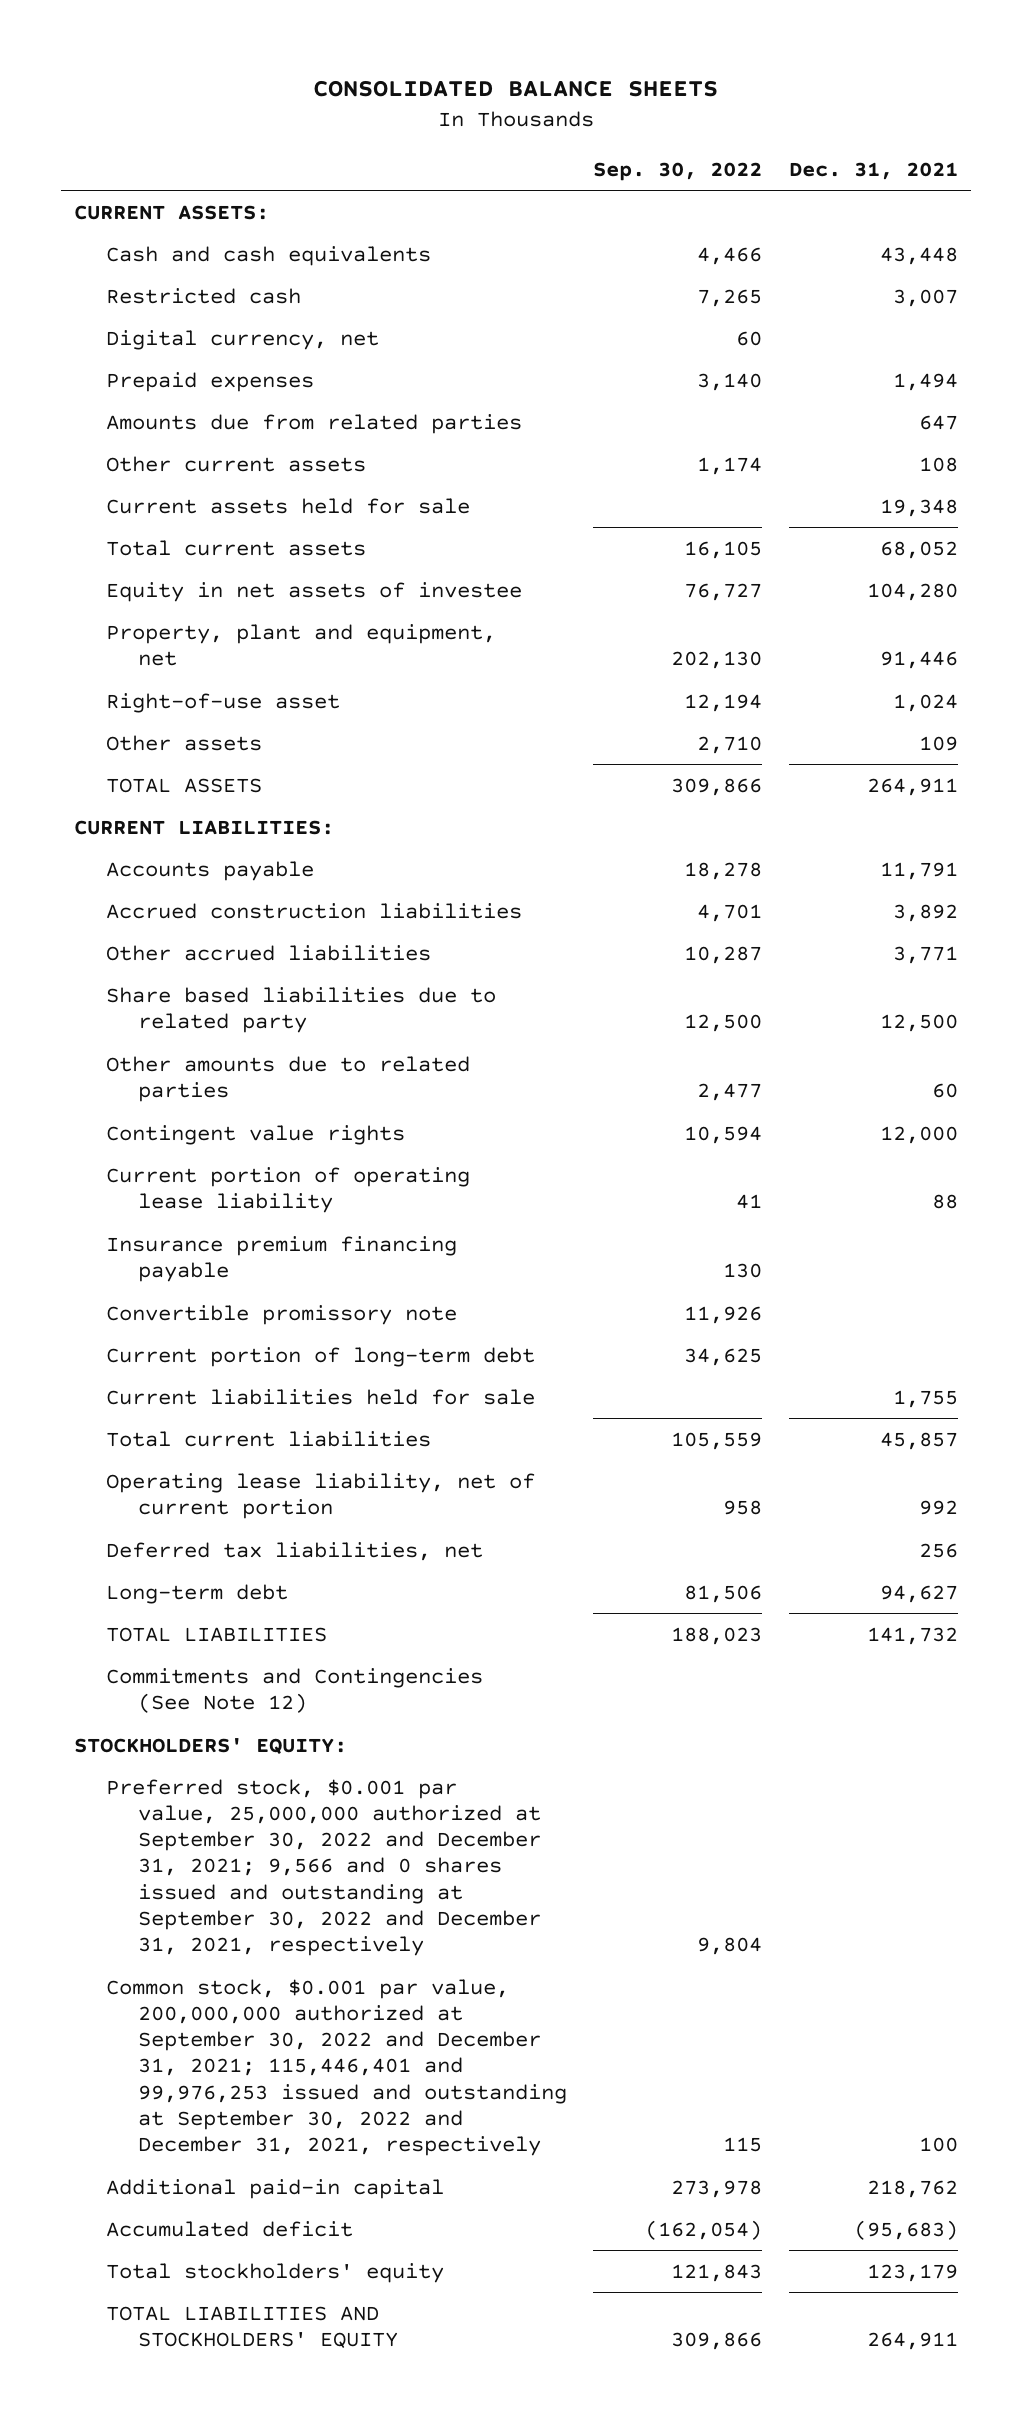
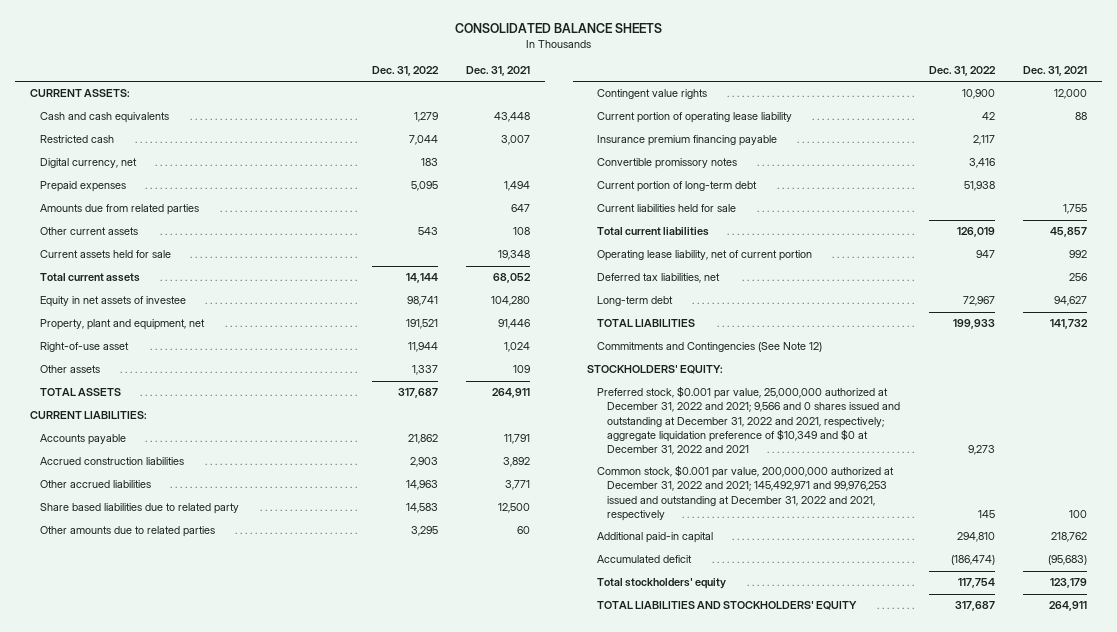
[593,161,763,181] Sep. 30, 2022 -> none
none -> [371,66,439,77] Dec. 31, 2022
[106,1304,458,1325] Convertible promissory note -> [596,158,737,170] Convertible promissory notes
[106,1778,542,1957] Preferred stock, $0.001 par value, 25,000,000 authorized at September 30, 2022 and December 31, 2021; 9,566 and 0 shares issued and outstanding at September 30, 2022 and December 31, 2021, respectively -> [596,386,900,455] Preferred stock, $0.001 par value, 25,000,000 authorized at December 31, 2022 and 2021; 9,566 and 0 shares issued and outstanding at December 31, 2022 and 2021, respectively; aggregate liquidation preference of $10,349 and $0 at December 31, 2022 and 2021
[106,1978,568,2157] Common stock, $0.001 par value, 200,000,000 authorized at September 30, 2022 and December 31, 2021; 115,446,401 and 99,976,253 issued and outstanding at September 30, 2022 and December 31, 2021, respectively -> [596,465,894,521] Common stock, $0.001 par value, 200,000,000 authorized at December 31, 2022 and 2021; 145,492,971 and 99,976,253 issued and outstanding at December 31, 2022 and 2021, respectively

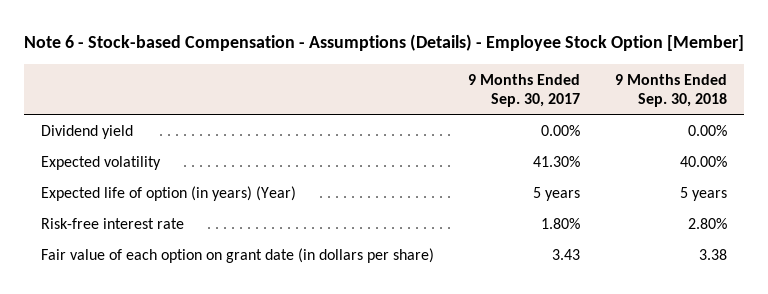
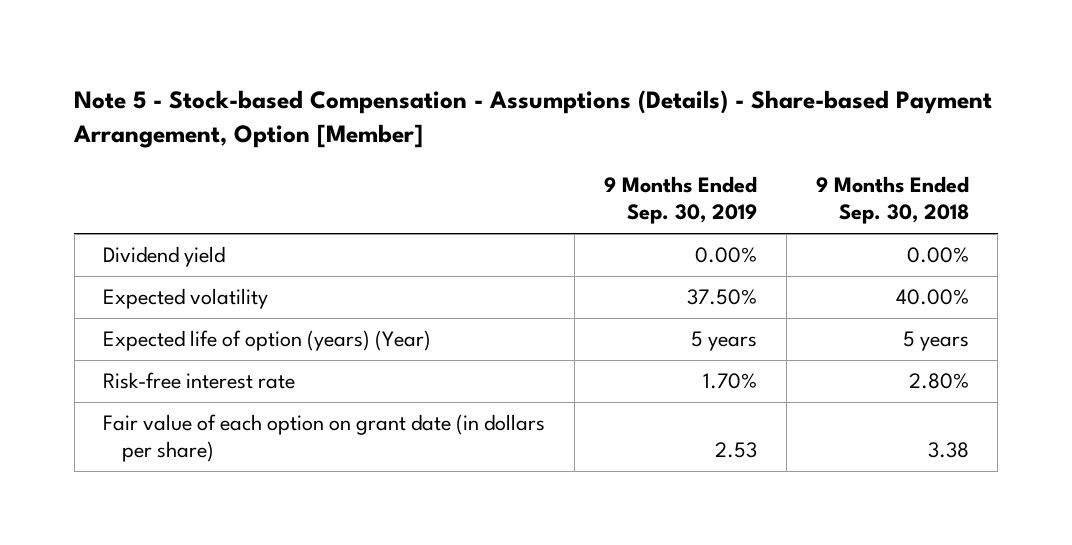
[23,34,744,52] Note 6 - Stock-based Compensation - Assumptions (Details) - Employee Stock Option [Member] -> [73,90,993,149] Note 5 - Stock-based Compensation - Assumptions (Details) - Share-based Payment Arrangement, Option [Member]
[468,73,581,107] 9 Months Ended Sep. 30, 2017 -> none
none -> [604,176,758,225] 9 Months Ended Sep. 30, 2019
[40,185,296,201] Expected life of option (in years) (Year) -> [103,330,432,352] Expected life of option (years) (Year)

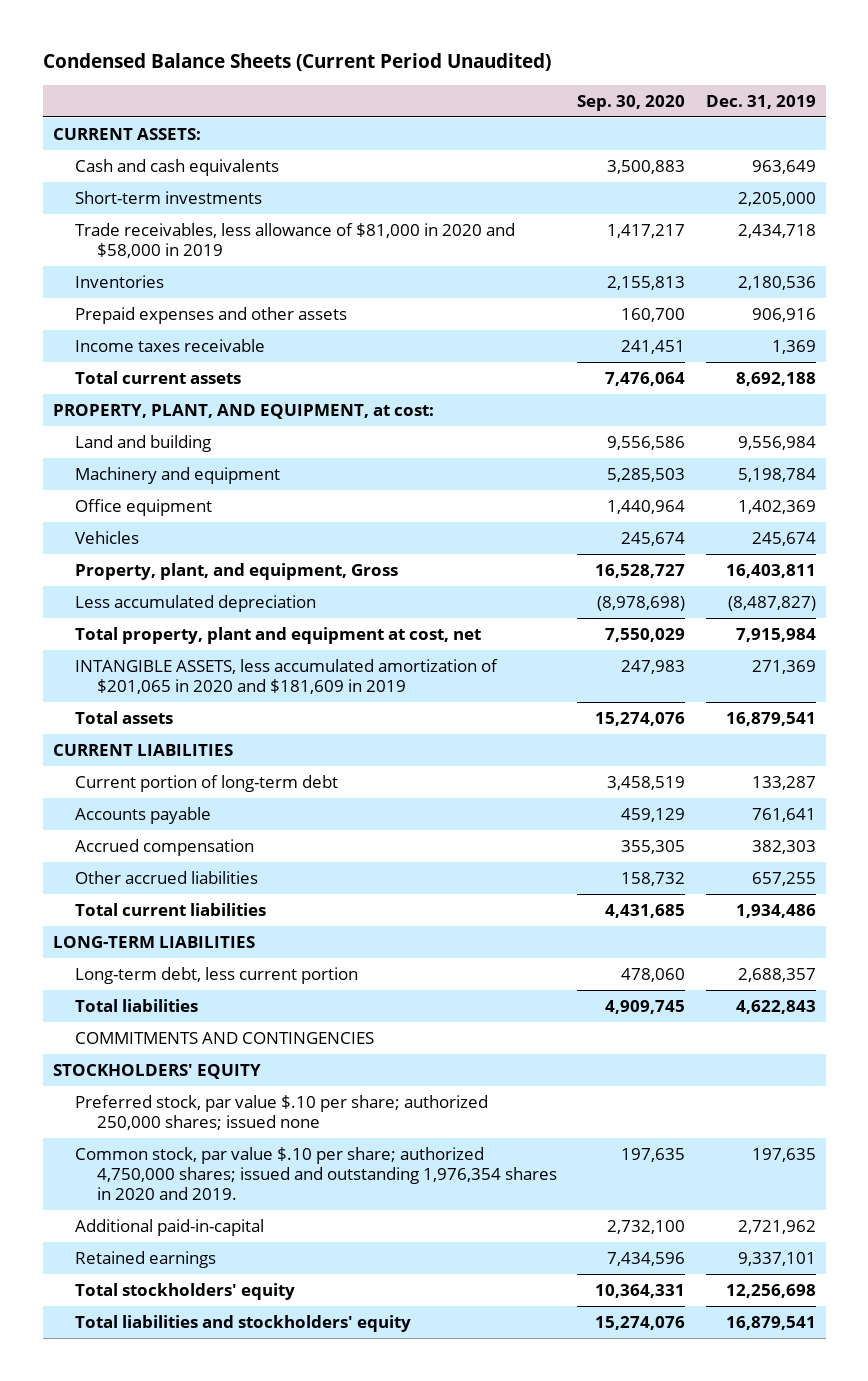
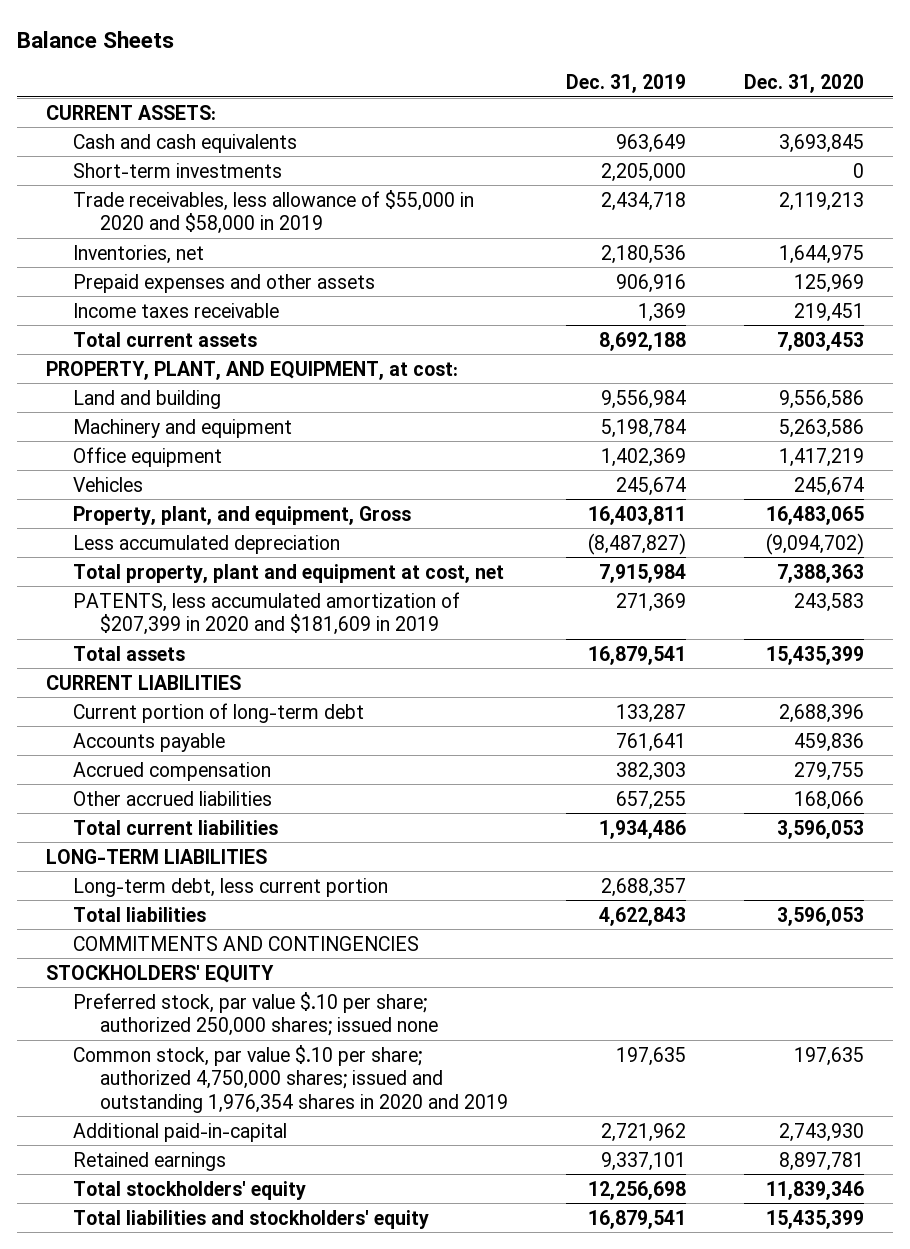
[42,53,551,72] Condensed Balance Sheets (Current Period Unaudited) -> [17,30,175,48] Balance Sheets
[577,94,686,111] Sep. 30, 2020 -> none
none -> [744,73,865,93] Dec. 31, 2020
[74,222,515,258] Trade receivables, less allowance of $81,000 in 2020 and $58,000 in 2019 -> [73,189,475,235] Trade receivables, less allowance of $55,000 in 2020 and $58,000 in 2019
[74,274,164,288] Inventories -> [73,244,205,264] Inventories, net
[74,658,498,694] INTANGIBLE ASSETS, less accumulated amortization of $201,065 in 2020 and $181,609 in 2019 -> [73,591,461,636] PATENTS, less accumulated amortization of $207,399 in 2020 and $181,609 in 2019
[74,1146,558,1200] Common stock, par value $.10 per share; authorized 4,750,000 shares; issued and outstanding 1,976,354 shares in 2020 and 2019. -> [73,1044,509,1113] Common stock, par value $.10 per share; authorized 4,750,000 shares; issued and outstanding 1,976,354 shares in 2020 and 2019

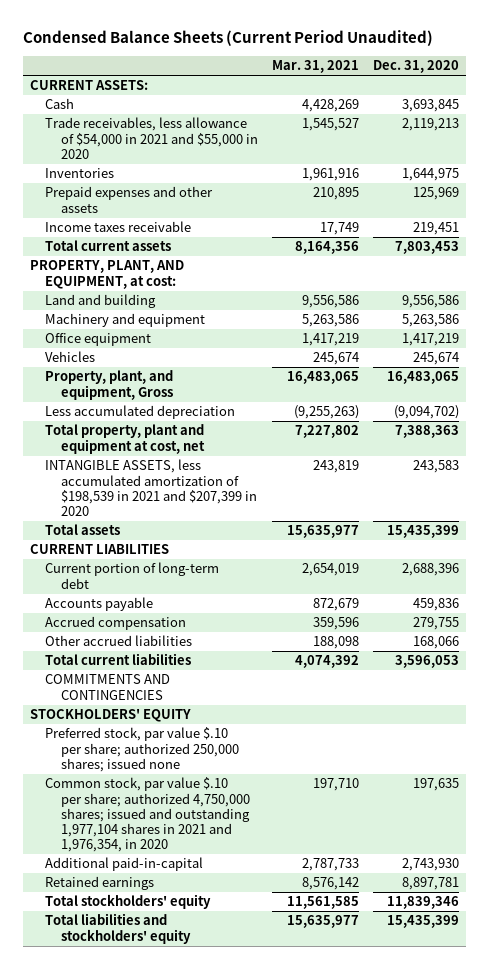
[17,30,175,48] Balance Sheets -> [22,29,433,46] Condensed Balance Sheets (Current Period Unaudited)
[566,73,687,93] Dec. 31, 2019 -> none
none -> [271,60,359,74] Mar. 31, 2021
[73,162,283,178] Short-term investments -> none
[73,133,298,153] Cash and cash equivalents -> [45,98,75,110] Cash
[73,189,475,235] Trade receivables, less allowance of $55,000 in 2020 and $58,000 in 2019 -> [45,117,258,159] Trade receivables, less allowance of $54,000 in 2021 and $55,000 in 2020
[73,244,205,264] Inventories, net -> [45,168,115,179] Inventories
[73,591,461,636] PATENTS, less accumulated amortization of $207,399 in 2020 and $181,609 in 2019 -> [45,459,257,516] INTANGIBLE ASSETS, less accumulated amortization of $198,539 in 2021 and $207,399 in 2020
[46,848,268,864] LONG-TERM LIABILITIES -> none
[73,877,389,897] Long-term debt, less current portion -> none
[73,906,207,922] Total liabilities -> none
[73,1044,509,1113] Common stock, par value $.10 per share; authorized 4,750,000 shares; issued and outstanding 1,976,354 shares in 2020 and 2019 -> [45,777,250,853] Common stock, par value $.10 per share; authorized 4,750,000 shares; issued and outstanding 1,977,104 shares in 2021 and 1,976,354, in 2020

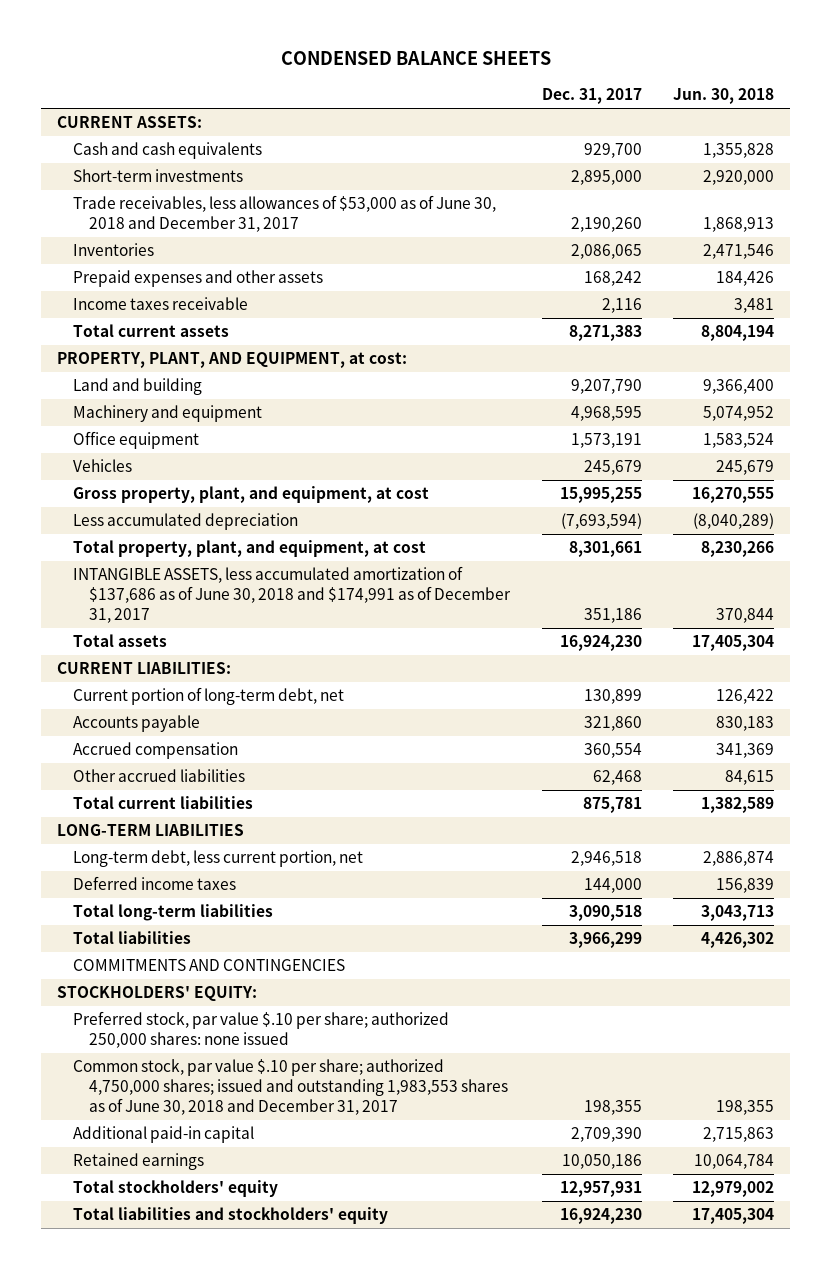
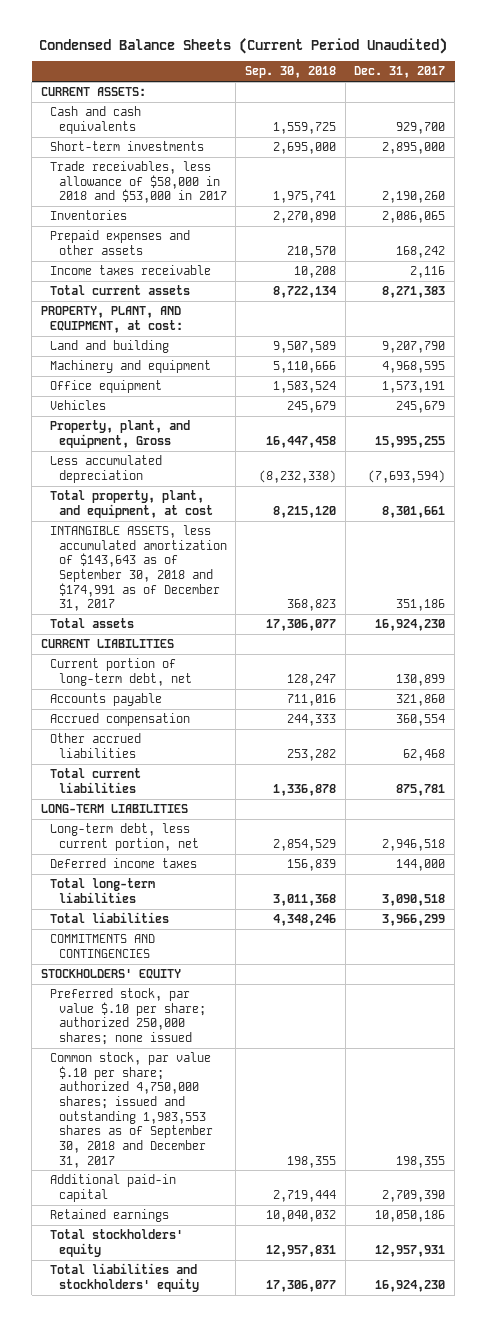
[280,51,551,66] CONDENSED BALANCE SHEETS -> [39,37,448,54] Condensed Balance Sheets (Current Period Unaudited)
[673,88,775,105] Jun. 30, 2018 -> none
none -> [244,66,336,79] Sep. 30, 2018
[73,195,497,233] Trade receivables, less allowances of $53,000 as of June 30, 2018 and December 31, 2017 -> [49,161,227,204] Trade receivables, less allowance of $58,000 in 2018 and $53,000 in 2017
[73,486,430,504] Gross property, plant, and equipment, at cost -> [49,420,190,448] Property, plant, and equipment, Gross
[73,566,512,624] INTANGIBLE ASSETS, less accumulated amortization of $137,686 as of June 30, 2018 and $174,991 as of December 31, 2017 -> [49,525,227,612] INTANGIBLE ASSETS, less accumulated amortization of $143,643 as of September 30, 2018 and $174,991 as of December 31, 2017
[56,662,231,675] CURRENT LIABILITIES: -> [41,639,175,649] CURRENT LIABILITIES
[56,986,257,1002] STOCKHOLDERS' EQUITY: -> [41,969,182,980] STOCKHOLDERS' EQUITY
[73,1011,450,1049] Preferred stock, par value $.10 per share; authorized 250,000 shares: none issued -> [49,988,206,1045] Preferred stock, par value $.10 per share; authorized 250,000 shares; none issued
[73,1059,509,1116] Common stock, par value $.10 per share; authorized 4,750,000 shares; issued and outstanding 1,983,553 shares as of June 30, 2018 and December 31, 2017 -> [49,1052,213,1168] Common stock, par value $.10 per share; authorized 4,750,000 shares; issued and outstanding 1,983,553 shares as of September 30, 2018 and December 31, 2017

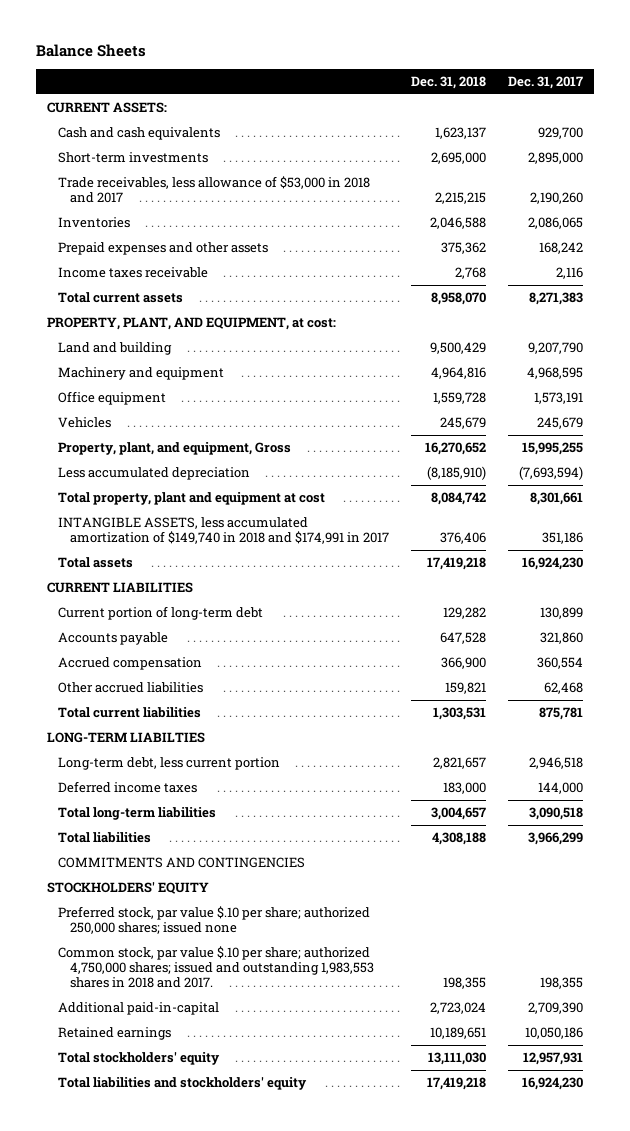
[39,37,448,54] Condensed Balance Sheets (Current Period Unaudited) -> [35,43,146,57] Balance Sheets
[244,66,336,79] Sep. 30, 2018 -> none
none -> [411,75,487,89] Dec. 31, 2018
[49,161,227,204] Trade receivables, less allowance of $58,000 in 2018 and $53,000 in 2017 -> [58,176,371,204] Trade receivables, less allowance of $53,000 in 2018 and 2017
[49,490,213,518] Total property, plant, and equipment, at cost -> [58,492,326,506] Total property, plant and equipment at cost
[49,525,227,612] INTANGIBLE ASSETS, less accumulated amortization of $143,643 as of September 30, 2018 and $174,991 as of December 31, 2017 -> [58,517,389,545] INTANGIBLE ASSETS, less accumulated amortization of $149,740 in 2018 and $174,991 in 2017
[49,658,192,686] Current portion of long-term debt, net -> [58,606,264,621] Current portion of long-term debt
[41,804,189,814] LONG-TERM LIABILITIES -> [46,732,205,744] LONG-TERM LIABILTIES
[49,823,199,851] Long-term debt, less current portion, net -> [58,757,281,771] Long-term debt, less current portion
[49,988,206,1045] Preferred stock, par value $.10 per share; authorized 250,000 shares; none issued -> [58,906,371,935] Preferred stock, par value $.10 per share; authorized 250,000 shares; issued none
[49,1052,213,1168] Common stock, par value $.10 per share; authorized 4,750,000 shares; issued and outstanding 1,983,553 shares as of September 30, 2018 and December 31, 2017 -> [58,946,374,989] Common stock, par value $.10 per share; authorized 4,750,000 shares; issued and outstanding 1,983,553 shares in 2018 and 2017.
[49,1174,176,1202] Additional paid-in capital -> [58,1002,220,1016] Additional paid-in-capital

